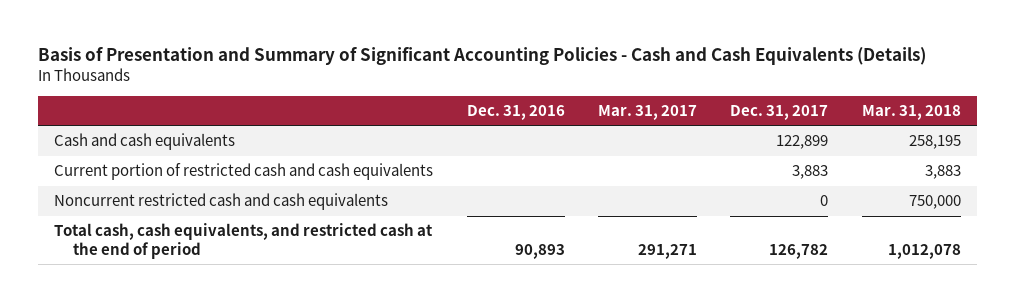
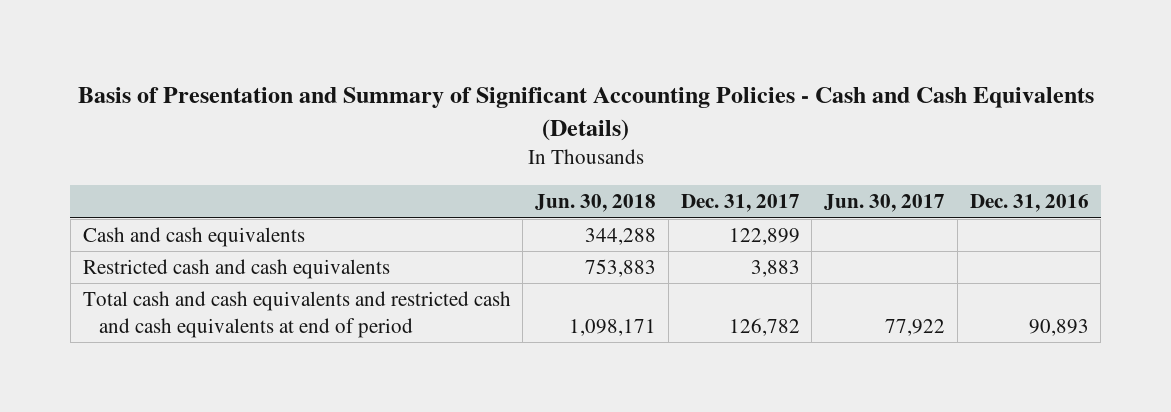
[597,105,697,121] Mar. 31, 2017 -> none
[861,105,961,121] Mar. 31, 2018 -> none
none -> [535,194,657,213] Jun. 30, 2018
none -> [824,194,946,213] Jun. 30, 2017
[54,193,389,211] Noncurrent restricted cash and cash equivalents -> none
[54,163,434,181] Current portion of restricted cash and cash equivalents -> [82,259,390,280] Restricted cash and cash equivalents
[54,223,434,259] Total cash, cash equivalents, and restricted cash at the end of period -> [82,291,511,338] Total cash and cash equivalents and restricted cash and cash equivalents at end of period

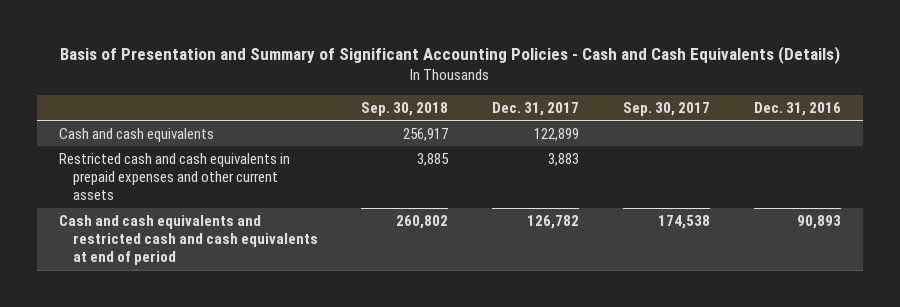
[535,194,657,213] Jun. 30, 2018 -> none
[824,194,946,213] Jun. 30, 2017 -> none
none -> [361,101,449,116] Sep. 30, 2018
none -> [623,101,711,116] Sep. 30, 2017
[82,259,390,280] Restricted cash and cash equivalents -> [58,152,290,201] Restricted cash and cash equivalents in prepaid expenses and other current assets
[82,291,511,338] Total cash and cash equivalents and restricted cash and cash equivalents at end of period -> [58,214,318,266] Cash and cash equivalents and restricted cash and cash equivalents at end of period

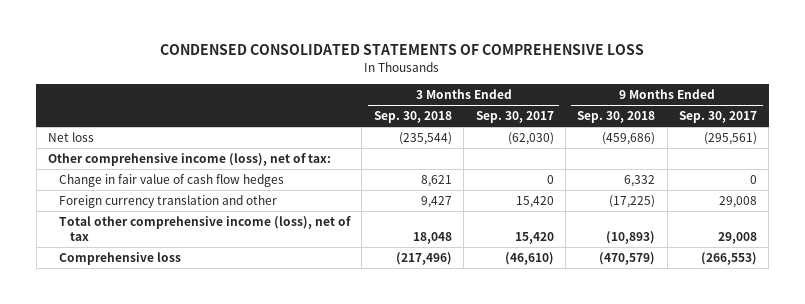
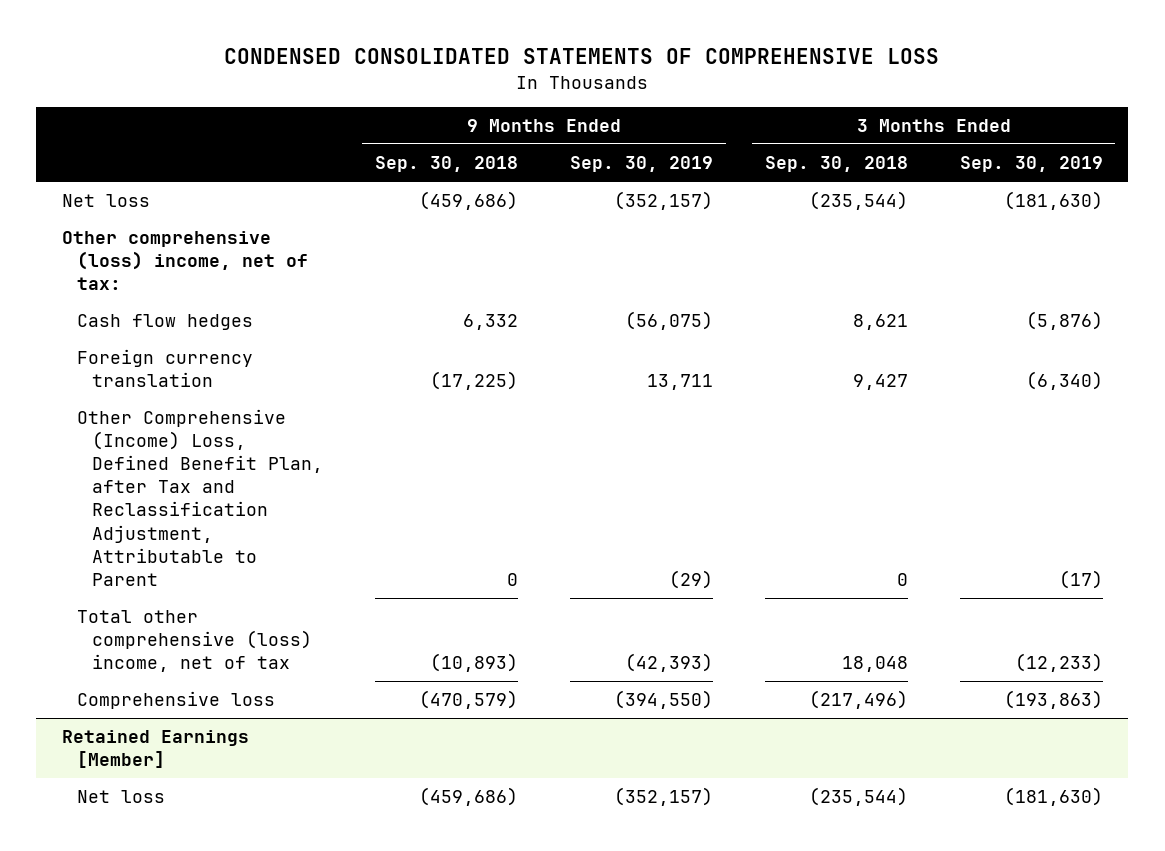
[475,111,554,124] Sep. 30, 2017 -> none
[679,111,758,124] Sep. 30, 2017 -> none
none -> [569,156,713,173] Sep. 30, 2019
none -> [959,156,1103,173] Sep. 30, 2019
[47,153,331,167] Other comprehensive income (loss), net of tax: -> [61,231,308,291] Other comprehensive (loss) income, net of tax:
[58,174,284,188] Change in fair value of cash flow hedges -> [76,314,253,331] Cash flow hedges
[58,195,277,209] Foreign currency translation and other -> [76,349,253,388] Foreign currency translation
none -> [76,409,324,586] Other Comprehensive (Income) Loss, Defined Benefit Plan, after Tax and Reclassification Adjustment, Attributable to Parent
[58,216,351,241] Total other comprehensive income (loss), net of tax -> [76,610,313,673] Total other comprehensive (loss) income, net of tax
none -> [61,730,249,769] Retained Earnings [Member]
none -> [76,790,165,804] Net loss

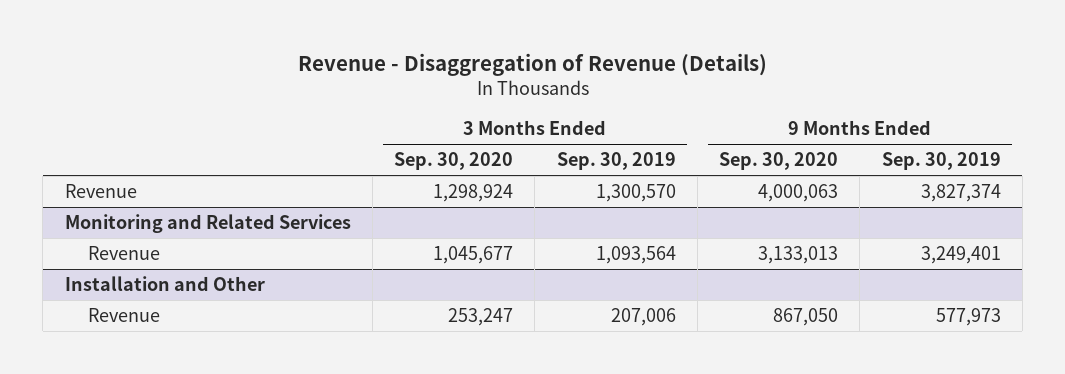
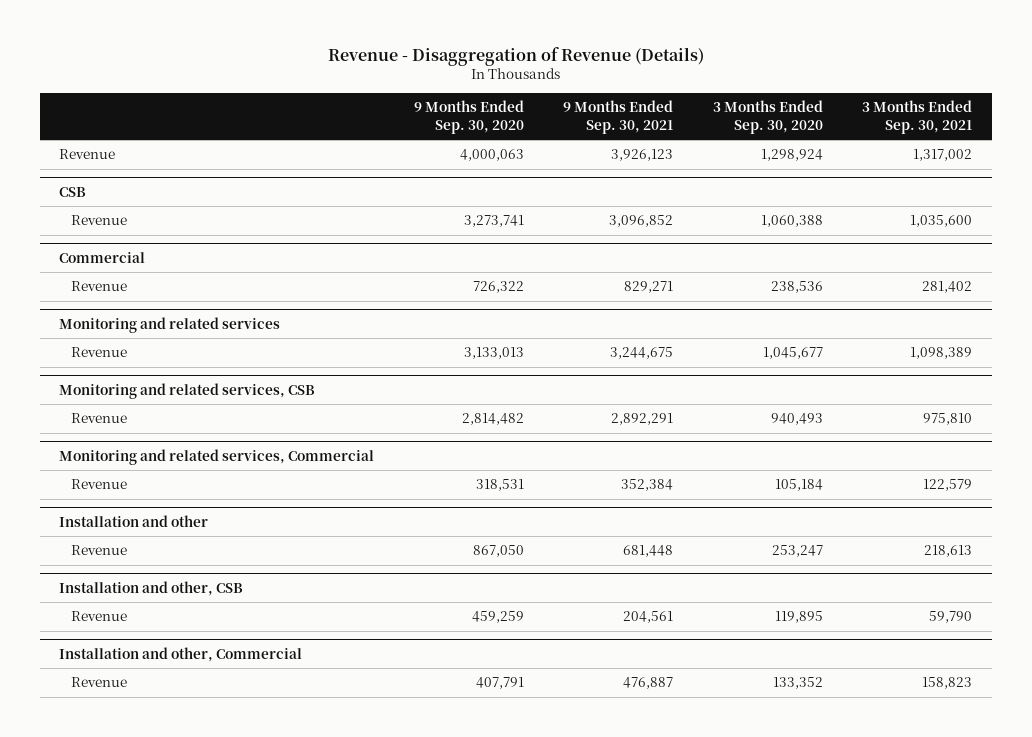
[556,152,676,171] Sep. 30, 2019 -> none
[881,152,1001,171] Sep. 30, 2019 -> none
none -> [563,100,674,135] 9 Months Ended Sep. 30, 2021
none -> [862,100,973,135] 3 Months Ended Sep. 30, 2021
none -> [59,187,87,198] CSB
none -> [71,215,128,226] Revenue
none -> [59,252,146,264] Commercial
none -> [71,281,128,292] Revenue
[64,214,351,234] Monitoring and Related Services -> [59,317,281,334] Monitoring and related services
none -> [59,383,316,400] Monitoring and related services, CSB
none -> [71,413,128,424] Revenue
none -> [59,449,375,466] Monitoring and related services, Commercial
none -> [71,479,128,490] Revenue
[64,276,265,292] Installation and Other -> [59,515,209,528] Installation and other
none -> [59,581,244,597] Installation and other, CSB
none -> [71,611,128,622] Revenue
none -> [59,647,303,663] Installation and other, Commercial
none -> [71,677,128,688] Revenue

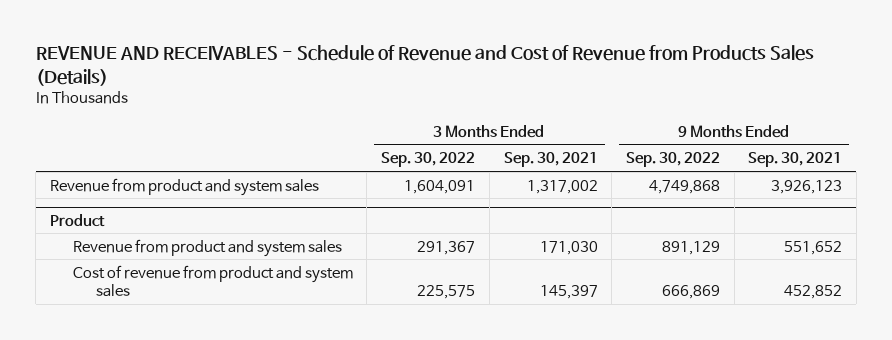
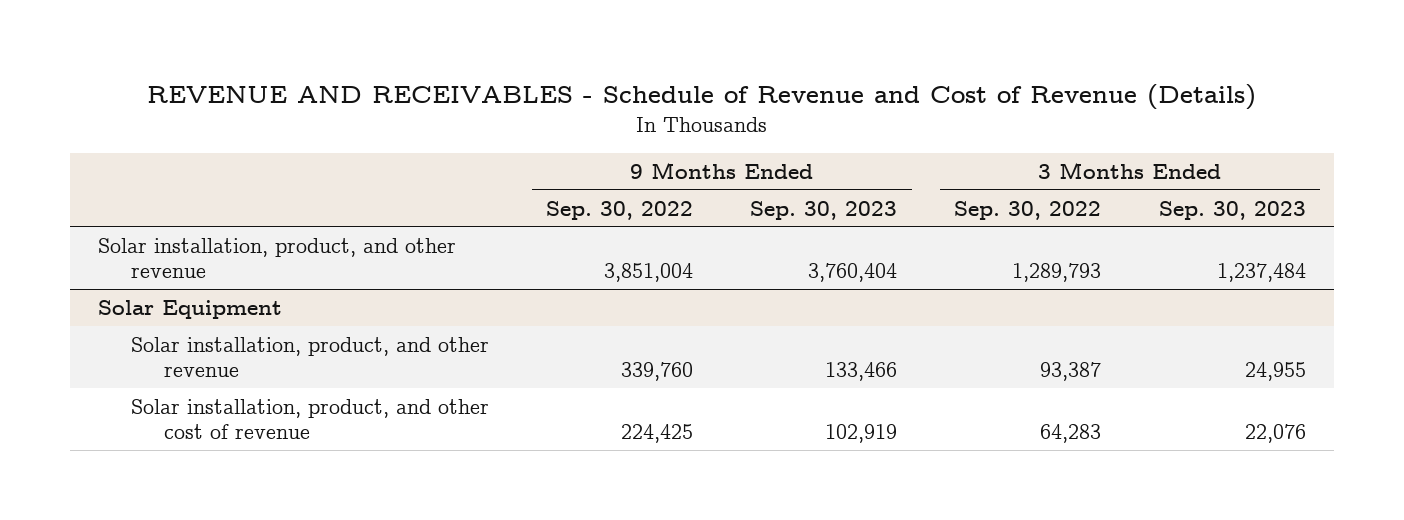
[35,45,814,86] REVENUE AND RECEIVABLES - Schedule of Revenue and Cost of Revenue from Products Sales (Details) -> [146,84,1256,111] REVENUE AND RECEIVABLES - Schedule of Revenue and Cost of Revenue (Details)
[503,152,598,168] Sep. 30, 2021 -> none
[748,152,843,168] Sep. 30, 2021 -> none
none -> [750,200,898,220] Sep. 30, 2023
none -> [1158,200,1306,220] Sep. 30, 2023
[49,213,105,227] Product -> none
[49,177,319,196] Revenue from product and system sales -> [98,237,457,279] Solar installation, product, and other revenue
[404,179,476,194] 1,604,091 -> [1012,263,1102,283] 1,289,793
[648,179,720,194] 4,749,868 -> [604,263,694,283] 3,851,004
none -> [98,299,283,319] Solar Equipment
[72,238,342,257] Revenue from product and system sales -> [131,336,490,378] Solar installation, product, and other revenue
[417,240,476,255] 291,367 -> [1040,362,1102,382] 93,387
[661,240,720,255] 891,129 -> [621,362,694,382] 339,760
[72,264,353,297] Cost of revenue from product and system sales -> [131,398,490,440] Solar installation, product, and other cost of revenue
[417,284,476,299] 225,575 -> [1040,424,1102,444] 64,283
[661,284,720,299] 666,869 -> [621,424,694,444] 224,425

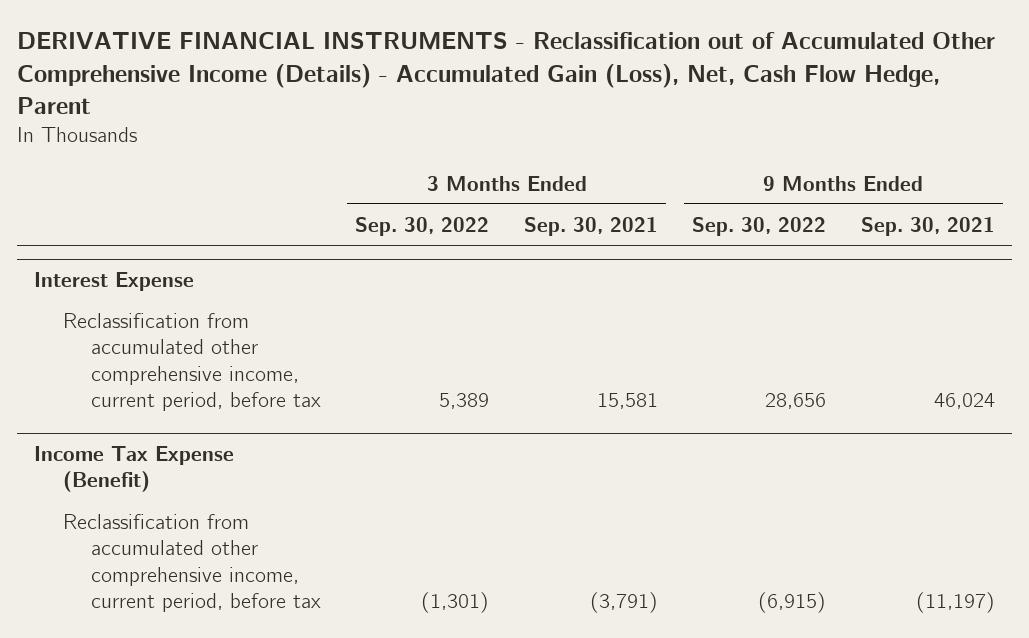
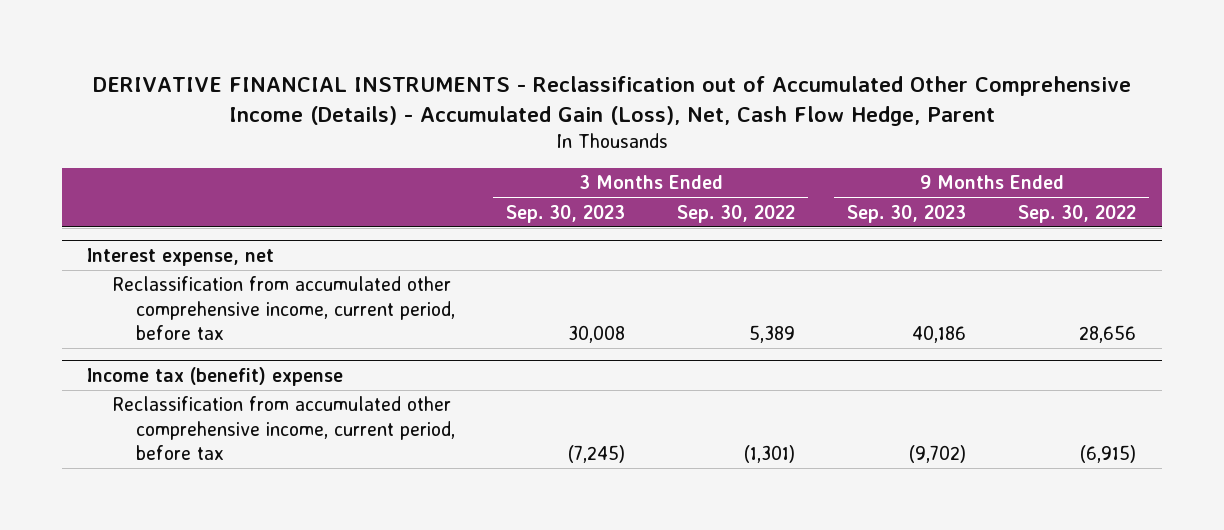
[523,216,658,236] Sep. 30, 2021 -> none
[860,216,995,236] Sep. 30, 2021 -> none
none -> [506,204,626,223] Sep. 30, 2023
none -> [847,204,967,223] Sep. 30, 2023
[34,271,195,291] Interest Expense -> [87,247,275,266] Interest expense, net
[34,445,235,493] Income Tax Expense (Benefit) -> [87,366,344,386] Income tax (benefit) expense

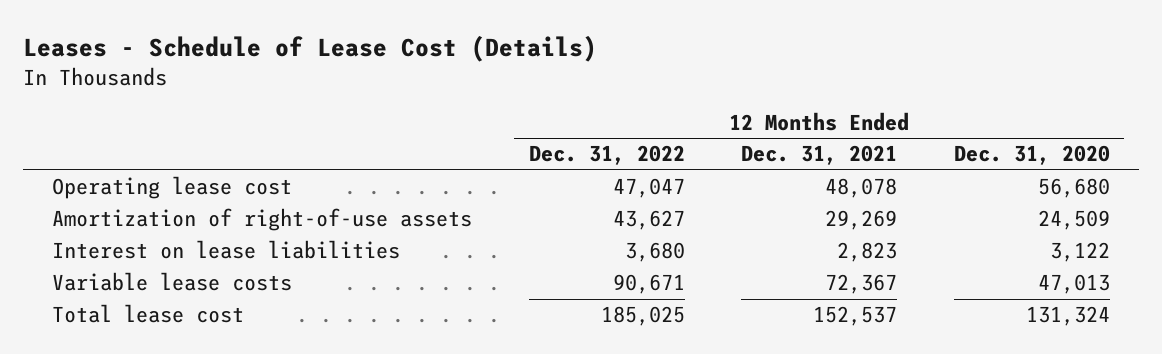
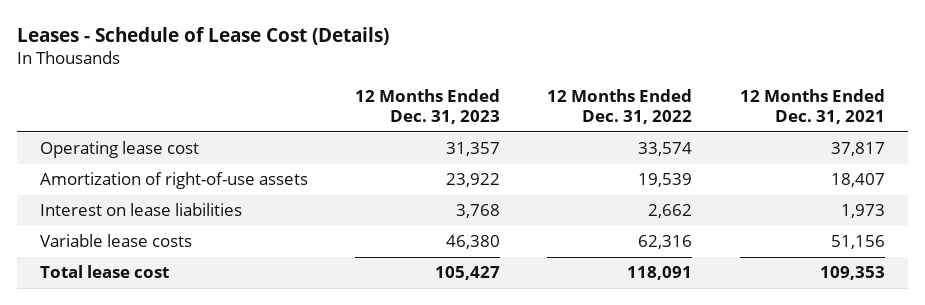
[954,145,1111,166] Dec. 31, 2020 -> none
none -> [355,89,501,125] 12 Months Ended Dec. 31, 2023
[612,178,685,199] 47,047 -> [638,142,693,157] 33,574
[825,178,898,199] 48,078 -> [830,142,885,157] 37,817
[612,210,685,231] 43,627 -> [638,173,693,188] 19,539
[825,210,898,231] 29,269 -> [830,173,885,188] 18,407
[624,242,685,263] 3,680 -> [648,204,693,219] 2,662
[837,242,898,263] 2,823 -> [840,204,885,219] 1,973
[612,274,685,295] 90,671 -> [638,235,693,250] 62,316
[825,274,898,295] 72,367 -> [830,235,885,250] 51,156
[600,306,685,327] 185,025 -> [627,266,693,281] 118,091
[813,306,898,327] 152,537 -> [819,266,885,281] 109,353

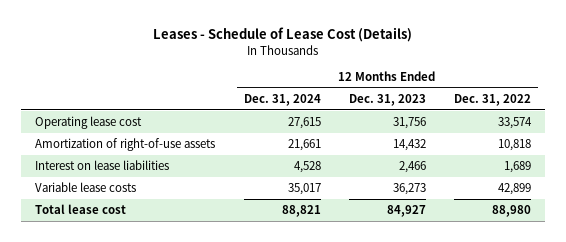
[739,89,885,125] 12 Months Ended Dec. 31, 2021 -> none
none -> [243,94,321,107] Dec. 31, 2024
[446,142,501,157] 31,357 -> [392,117,426,130] 31,756
[446,173,501,188] 23,922 -> [392,139,426,152] 14,432
[638,173,693,188] 19,539 -> [498,139,532,152] 10,818
[456,204,501,219] 3,768 -> [398,161,426,174] 2,466
[648,204,693,219] 2,662 -> [504,161,532,174] 1,689
[446,235,501,250] 46,380 -> [392,183,426,196] 36,273
[638,235,693,250] 62,316 -> [498,183,532,196] 42,899
[435,266,501,281] 105,427 -> [386,205,426,218] 84,927
[627,266,693,281] 118,091 -> [492,205,532,218] 88,980

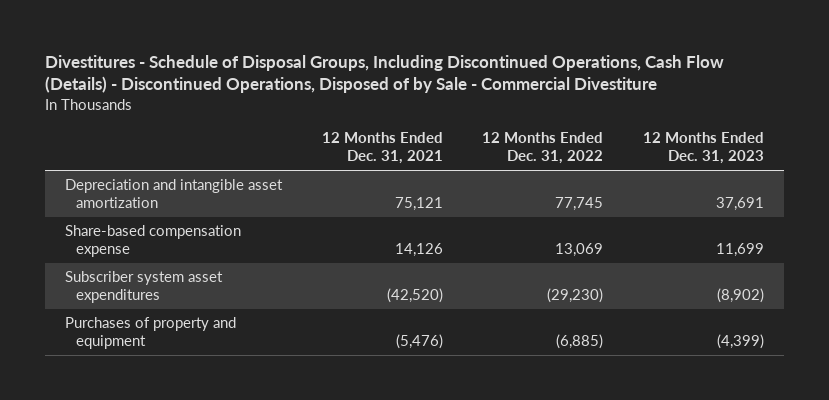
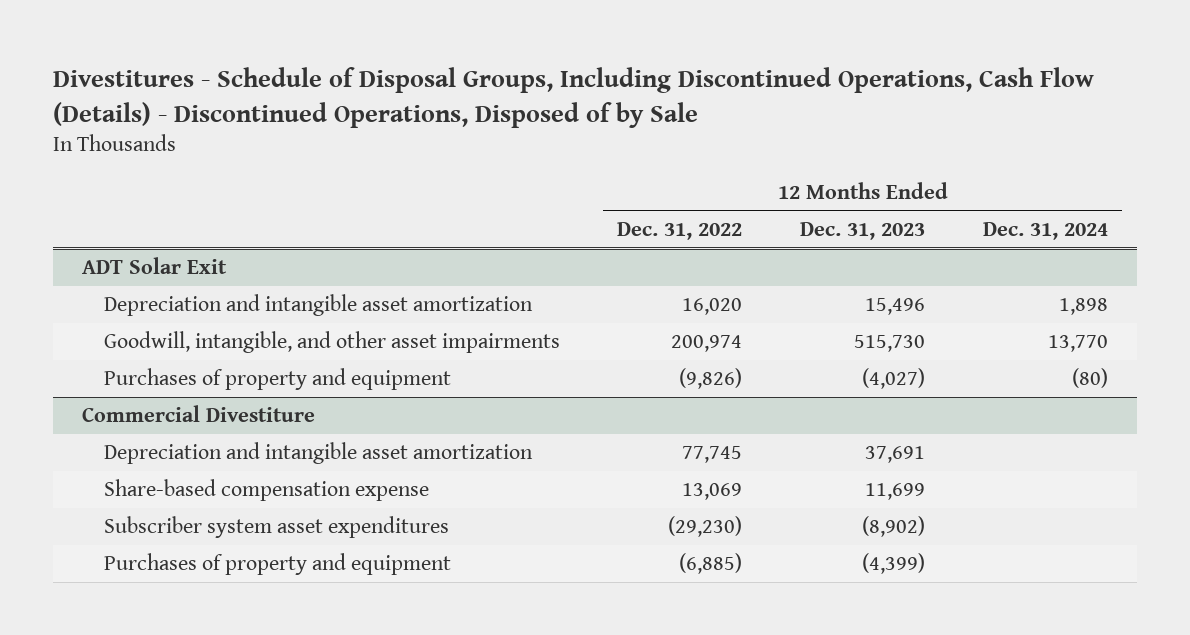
[45,54,725,94] Divestitures - Schedule of Disposal Groups, Including Discontinued Operations, Cash Flow (Details) - Discontinued Operations, Disposed of by Sale - Commercial Divestiture -> [52,67,1094,128] Divestitures - Schedule of Disposal Groups, Including Discontinued Operations, Cash Flow (Details) - Discontinued Operations, Disposed of by Sale
[321,132,443,165] 12 Months Ended Dec. 31, 2021 -> none
none -> [982,221,1108,240] Dec. 31, 2024
none -> [81,257,227,275] ADT Solar Exit
none -> [103,294,533,317] Depreciation and intangible asset amortization
none -> [103,331,560,354] Goodwill, intangible, and other asset impairments
none -> [103,368,451,391] Purchases of property and equipment
none -> [81,405,315,423] Commercial Divestiture

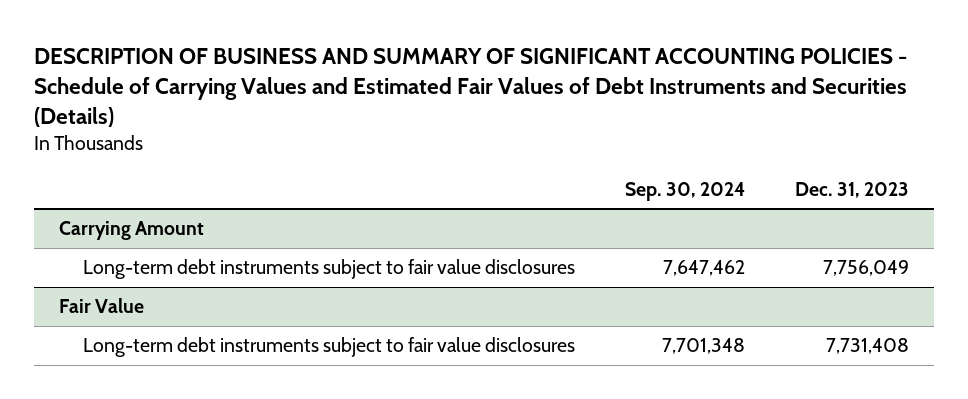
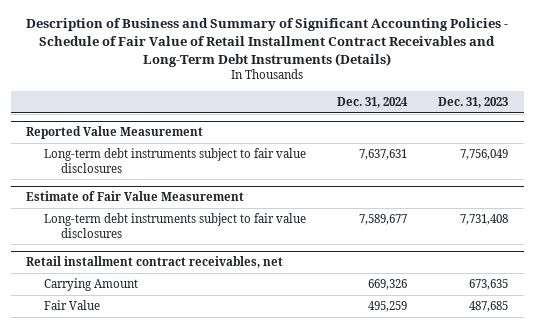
[33,47,907,127] DESCRIPTION OF BUSINESS AND SUMMARY OF SIGNIFICANT ACCOUNTING POLICIES - Schedule of Carrying Values and Estimated Fair Values of Debt Instruments and Securities (Details) -> [26,18,509,67] Description of Business and Summary of Significant Accounting Policies - Schedule of Fair Value of Retail Installment Contract Receivables and Long-Term Debt Instruments (Details)
[625,181,746,201] Sep. 30, 2024 -> none
none -> [336,96,408,108] Dec. 31, 2024
[58,221,204,241] Carrying Amount -> [26,126,204,140] Reported Value Measurement
[58,298,144,314] Fair Value -> [26,191,245,202] Estimate of Fair Value Measurement
none -> [26,256,284,269] Retail installment contract receivables, net
none -> [43,278,138,292] Carrying Amount
none -> [43,300,100,311] Fair Value

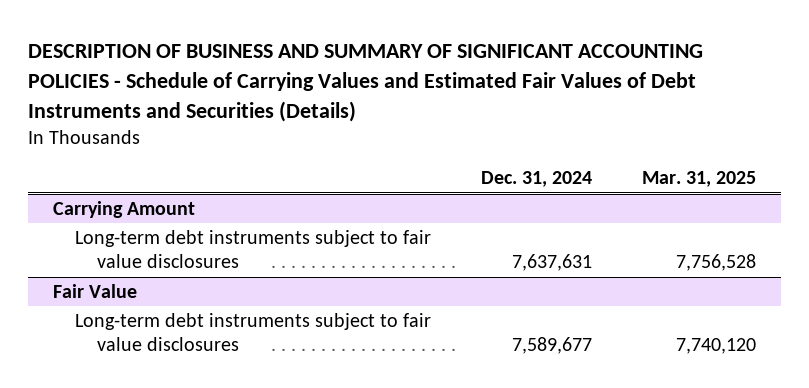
[26,18,509,67] Description of Business and Summary of Significant Accounting Policies - Schedule of Fair Value of Retail Installment Contract Receivables and Long-Term Debt Instruments (Details) -> [28,44,704,123] DESCRIPTION OF BUSINESS AND SUMMARY OF SIGNIFICANT ACCOUNTING POLICIES - Schedule of Carrying Values and Estimated Fair Values of Debt Instruments and Securities (Details)
[437,96,508,108] Dec. 31, 2023 -> none
none -> [642,171,757,188] Mar. 31, 2025
[26,126,204,140] Reported Value Measurement -> [53,200,196,218] Carrying Amount
[26,191,245,202] Estimate of Fair Value Measurement -> [53,283,138,298] Fair Value
[26,256,284,269] Retail installment contract receivables, net -> none
[43,278,138,292] Carrying Amount -> none
[43,300,100,311] Fair Value -> none

